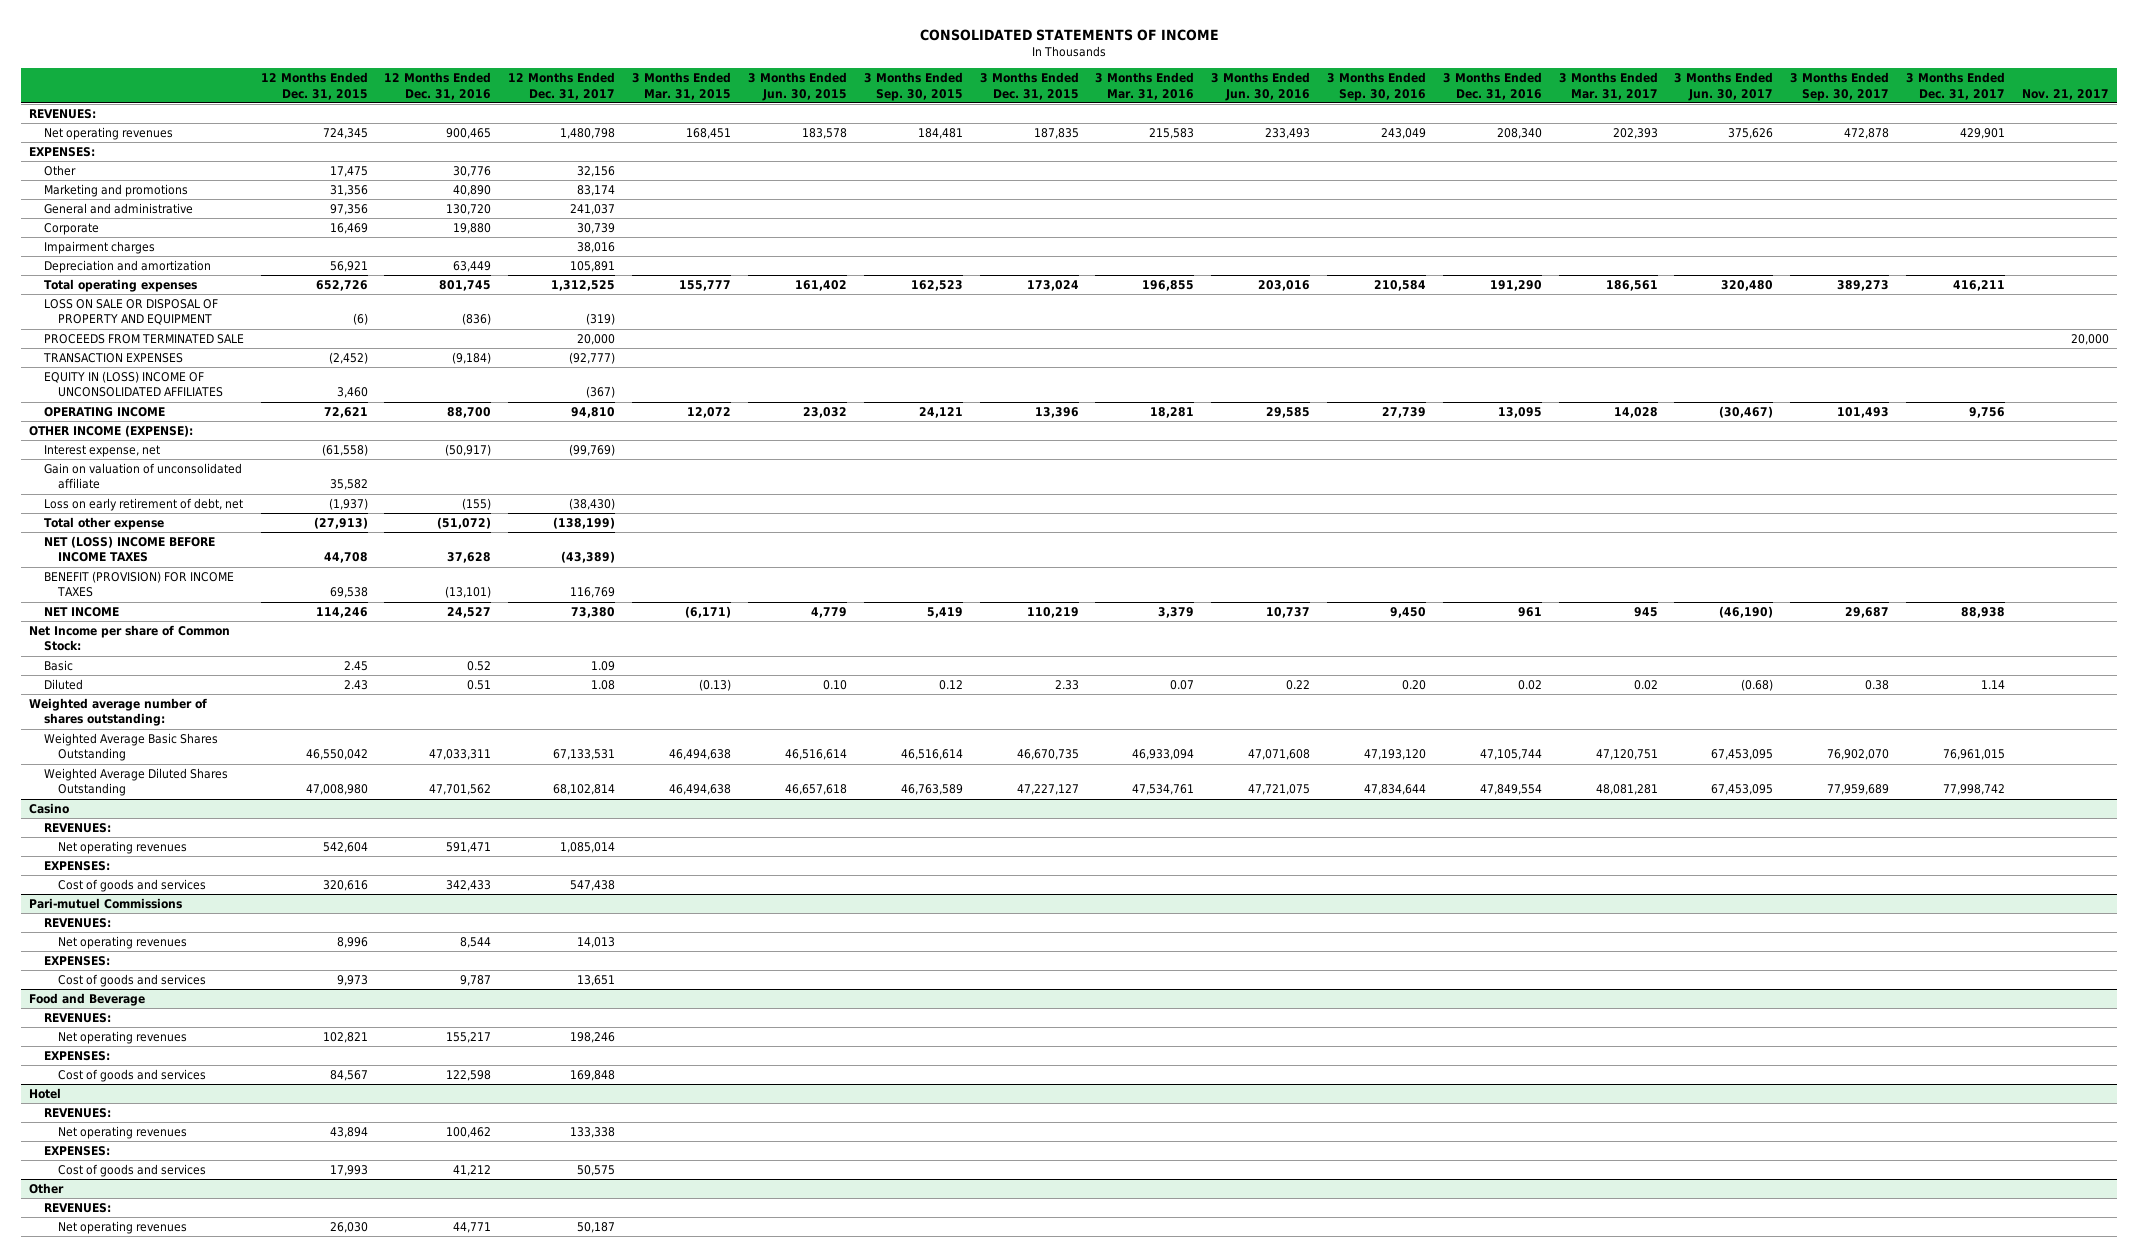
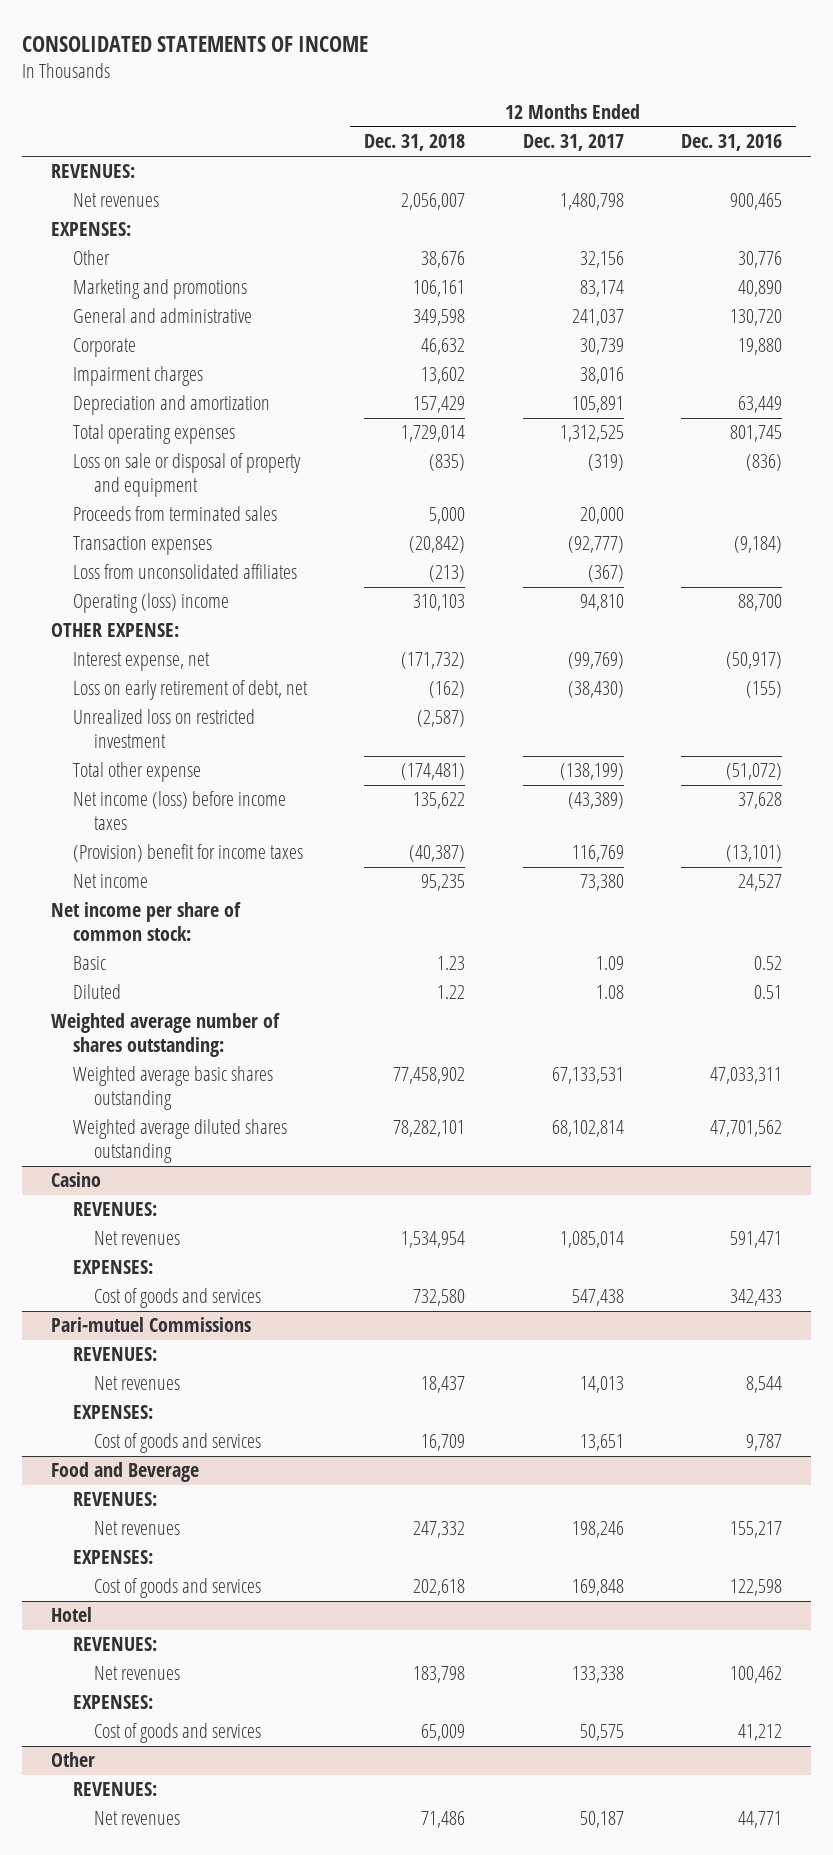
[260,72,368,100] 12 Months Ended Dec. 31, 2015 -> none
[632,72,732,100] 3 Months Ended Mar. 31, 2015 -> none
[747,72,847,101] 3 Months Ended Jun. 30, 2015 -> none
[863,72,963,101] 3 Months Ended Sep. 30, 2015 -> none
[979,72,1079,100] 3 Months Ended Dec. 31, 2015 -> none
[1095,72,1195,100] 3 Months Ended Mar. 31, 2016 -> none
[1211,72,1311,101] 3 Months Ended Jun. 30, 2016 -> none
[1326,72,1426,101] 3 Months Ended Sep. 30, 2016 -> none
[1442,72,1542,100] 3 Months Ended Dec. 31, 2016 -> none
[1558,72,1658,100] 3 Months Ended Mar. 31, 2017 -> none
[1674,72,1774,101] 3 Months Ended Jun. 30, 2017 -> none
[1790,72,1890,101] 3 Months Ended Sep. 30, 2017 -> none
[1906,72,2006,100] 3 Months Ended Dec. 31, 2017 -> none
[2021,88,2109,100] Nov. 21, 2017 -> none
none -> [364,134,466,152] Dec. 31, 2018
[43,127,173,141] Net operating revenues -> [72,193,159,208] Net revenues
[43,299,218,326] LOSS ON SALE OR DISPOSAL OF PROPERTY AND EQUIPMENT -> [72,453,301,498] Loss on sale or disposal of property and equipment
[43,334,244,345] PROCEEDS FROM TERMINATED SALE -> [72,506,277,522] Proceeds from terminated sales
[42,353,183,364] TRANSACTION EXPENSES -> [72,536,212,556] Transaction expenses
[43,371,224,398] EQUITY IN (LOSS) INCOME OF UNCONSOLIDATED AFFILIATES -> [72,564,297,580] Loss from unconsolidated affiliates
[43,407,165,418] OPERATING INCOME -> [72,593,229,614] Operating (loss) income
[29,425,194,438] OTHER INCOME (EXPENSE): -> [51,623,180,638] OTHER EXPENSE:
[43,463,242,490] Gain on valuation of unconsolidated affiliate -> none
none -> [72,709,255,749] Unrealized loss on restricted investment
[43,536,215,563] NET (LOSS) INCOME BEFORE INCOME TAXES -> [72,791,286,831] Net income (loss) before income taxes
[43,571,234,598] BENEFIT (PROVISION) FOR INCOME TAXES -> [72,844,303,863] (Provision) benefit for income taxes
[43,607,119,618] NET INCOME -> [72,874,148,889] Net income
[29,625,231,652] Net Income per share of Common Stock: -> [51,902,242,942] Net income per share of common stock:
[43,733,218,762] Weighted Average Basic Shares Outstanding -> [72,1066,273,1111] Weighted average basic shares outstanding
[43,768,228,797] Weighted Average Diluted Shares Outstanding -> [72,1119,287,1164] Weighted average diluted shares outstanding
[58,841,188,855] Net operating revenues -> [94,1231,181,1246] Net revenues
[58,936,188,950] Net operating revenues -> [94,1376,181,1391] Net revenues
[58,1031,188,1045] Net operating revenues -> [94,1521,181,1536] Net revenues
[58,1126,188,1140] Net operating revenues -> [94,1666,181,1681] Net revenues
[58,1221,188,1235] Net operating revenues -> [94,1811,181,1826] Net revenues

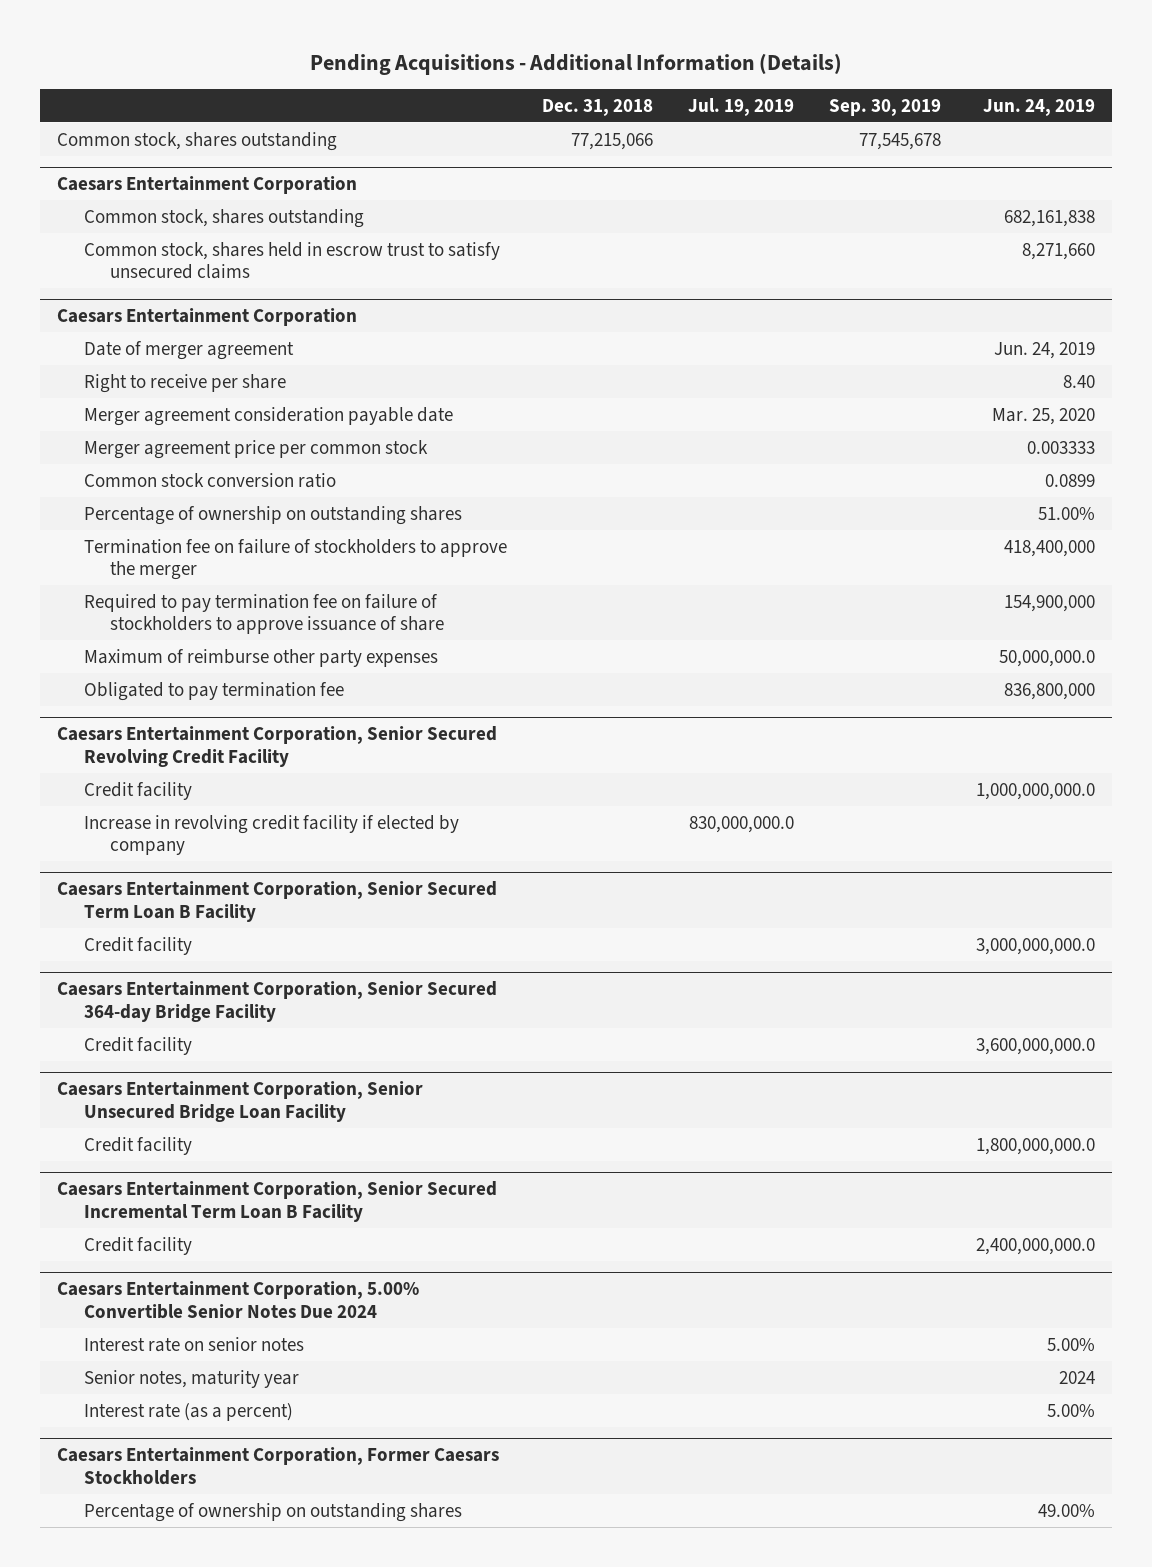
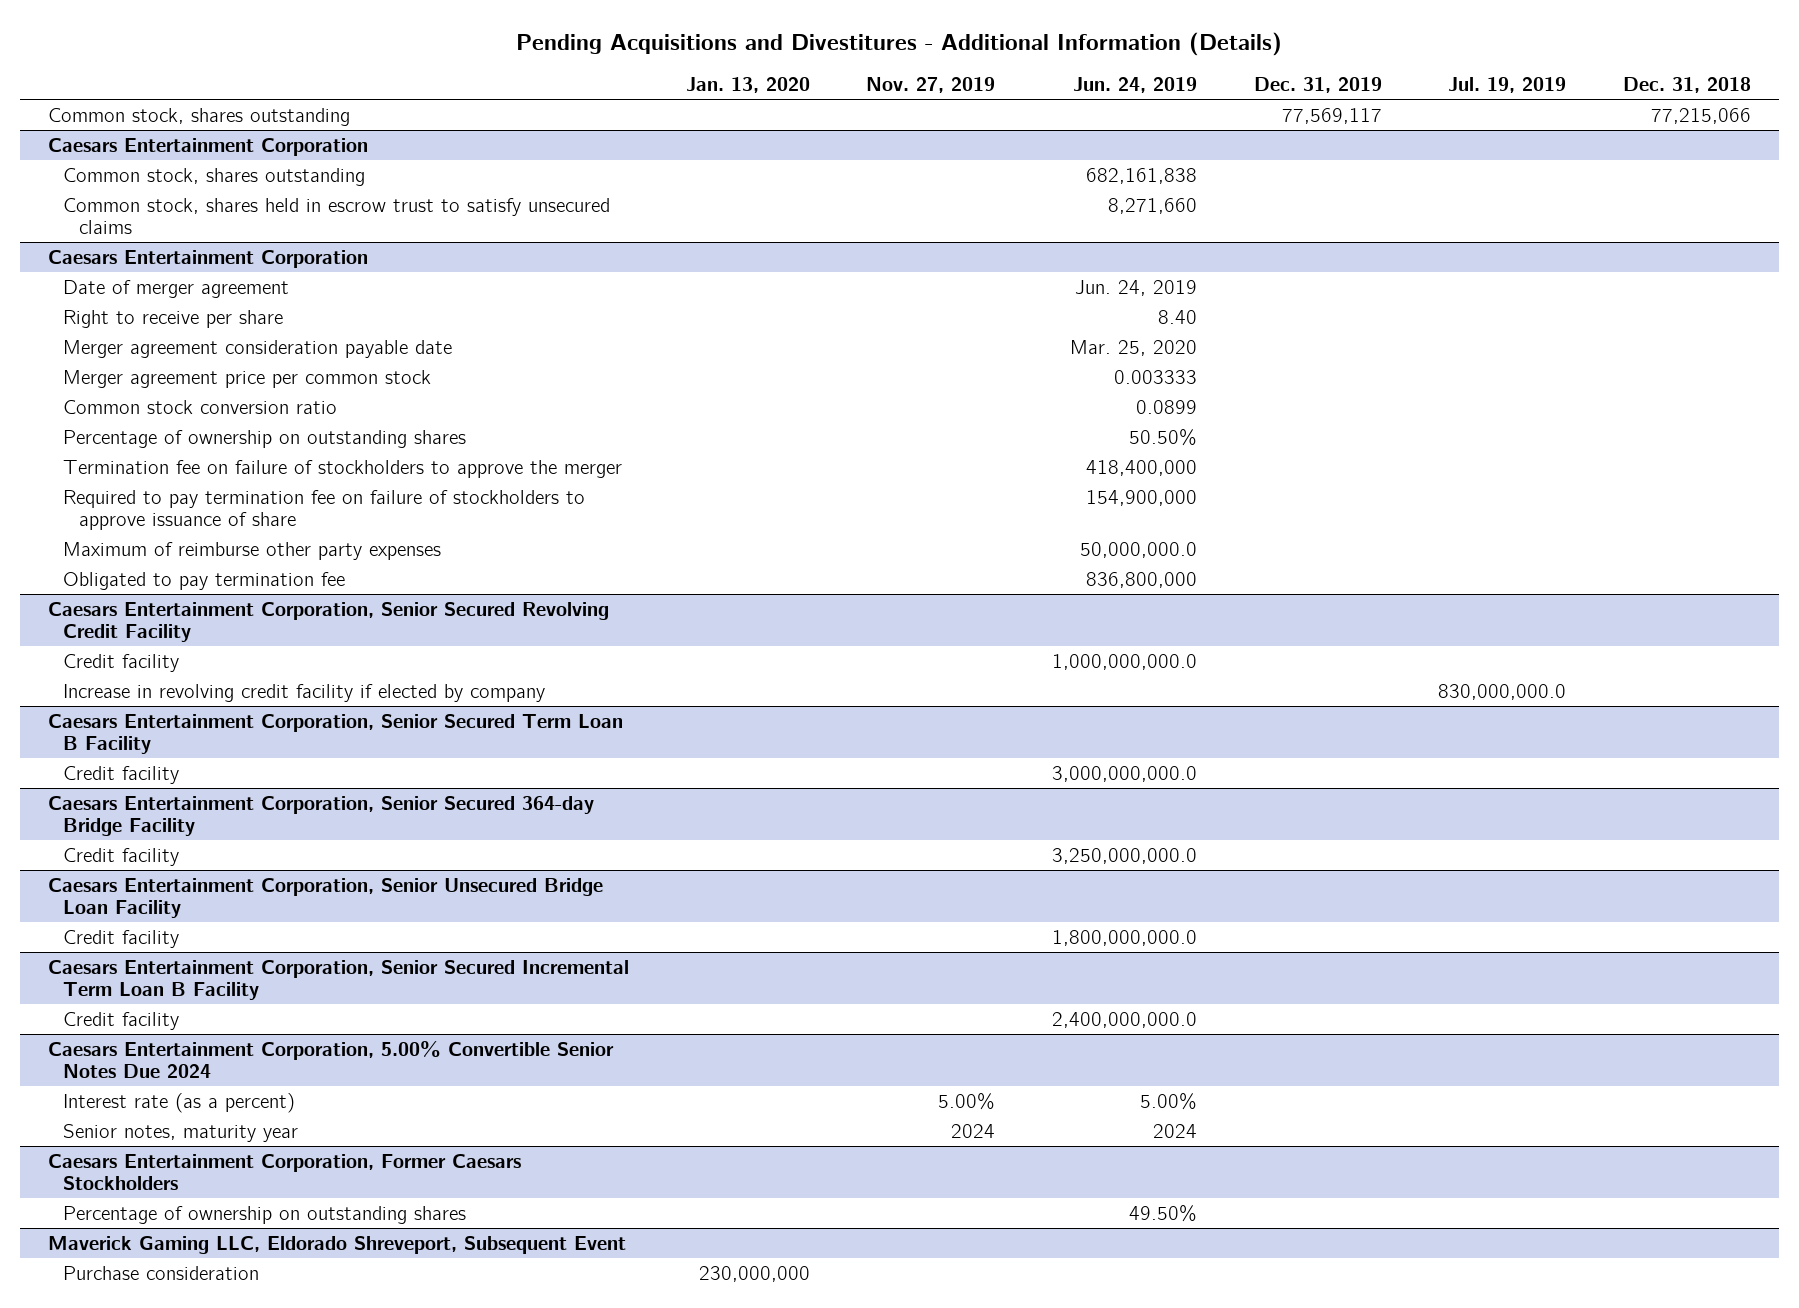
[310,52,843,75] Pending Acquisitions - Additional Information (Details) -> [516,32,1283,57] Pending Acquisitions and Divestitures - Additional Information (Details)
[828,98,941,116] Sep. 30, 2019 -> none
none -> [685,77,810,94] Jan. 13, 2020
none -> [866,77,996,94] Nov. 27, 2019
none -> [1253,77,1382,94] Dec. 31, 2019
[1037,506,1095,520] 51.00% -> [1128,428,1197,446] 50.50%
[975,1037,1095,1055] 3,600,000,000.0 -> [1051,847,1197,864] 3,250,000,000.0
[83,1336,304,1352] Interest rate on senior notes -> none
[83,1369,299,1388] Senior notes, maturity year -> [63,1123,299,1142] Senior notes, maturity year
[1037,1503,1095,1517] 49.00% -> [1128,1204,1197,1222] 49.50%
none -> [48,1235,627,1254] Maverick Gaming LLC, Eldorado Shreveport, Subsequent Event
none -> [63,1265,260,1280] Purchase consideration

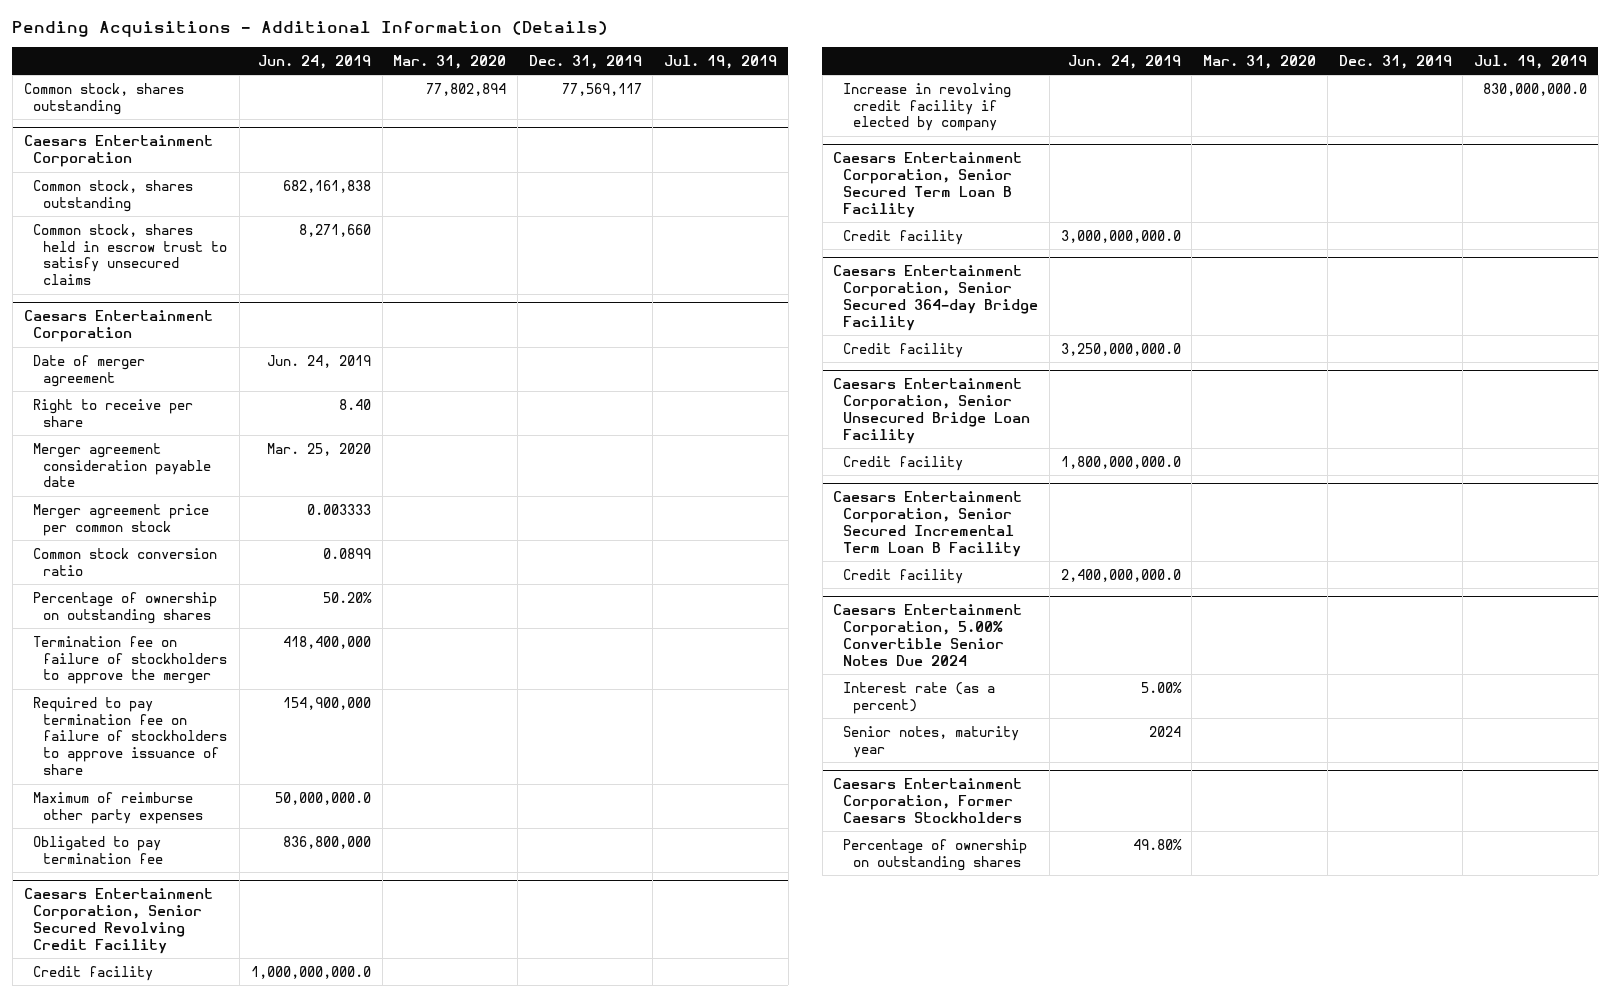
[516,32,1283,57] Pending Acquisitions and Divestitures - Additional Information (Details) -> [12,21,609,38] Pending Acquisitions - Additional Information (Details)
[685,77,810,94] Jan. 13, 2020 -> none
[866,77,996,94] Nov. 27, 2019 -> none
[1622,77,1751,94] Dec. 31, 2018 -> none
none -> [393,54,507,69] Mar. 31, 2020
[1128,428,1197,446] 50.50% -> [322,591,372,603] 50.20%
[48,1235,627,1254] Maverick Gaming LLC, Eldorado Shreveport, Subsequent Event -> none
[63,1265,260,1280] Purchase consideration -> none
[1128,1204,1197,1222] 49.50% -> [1132,838,1182,850] 49.80%

